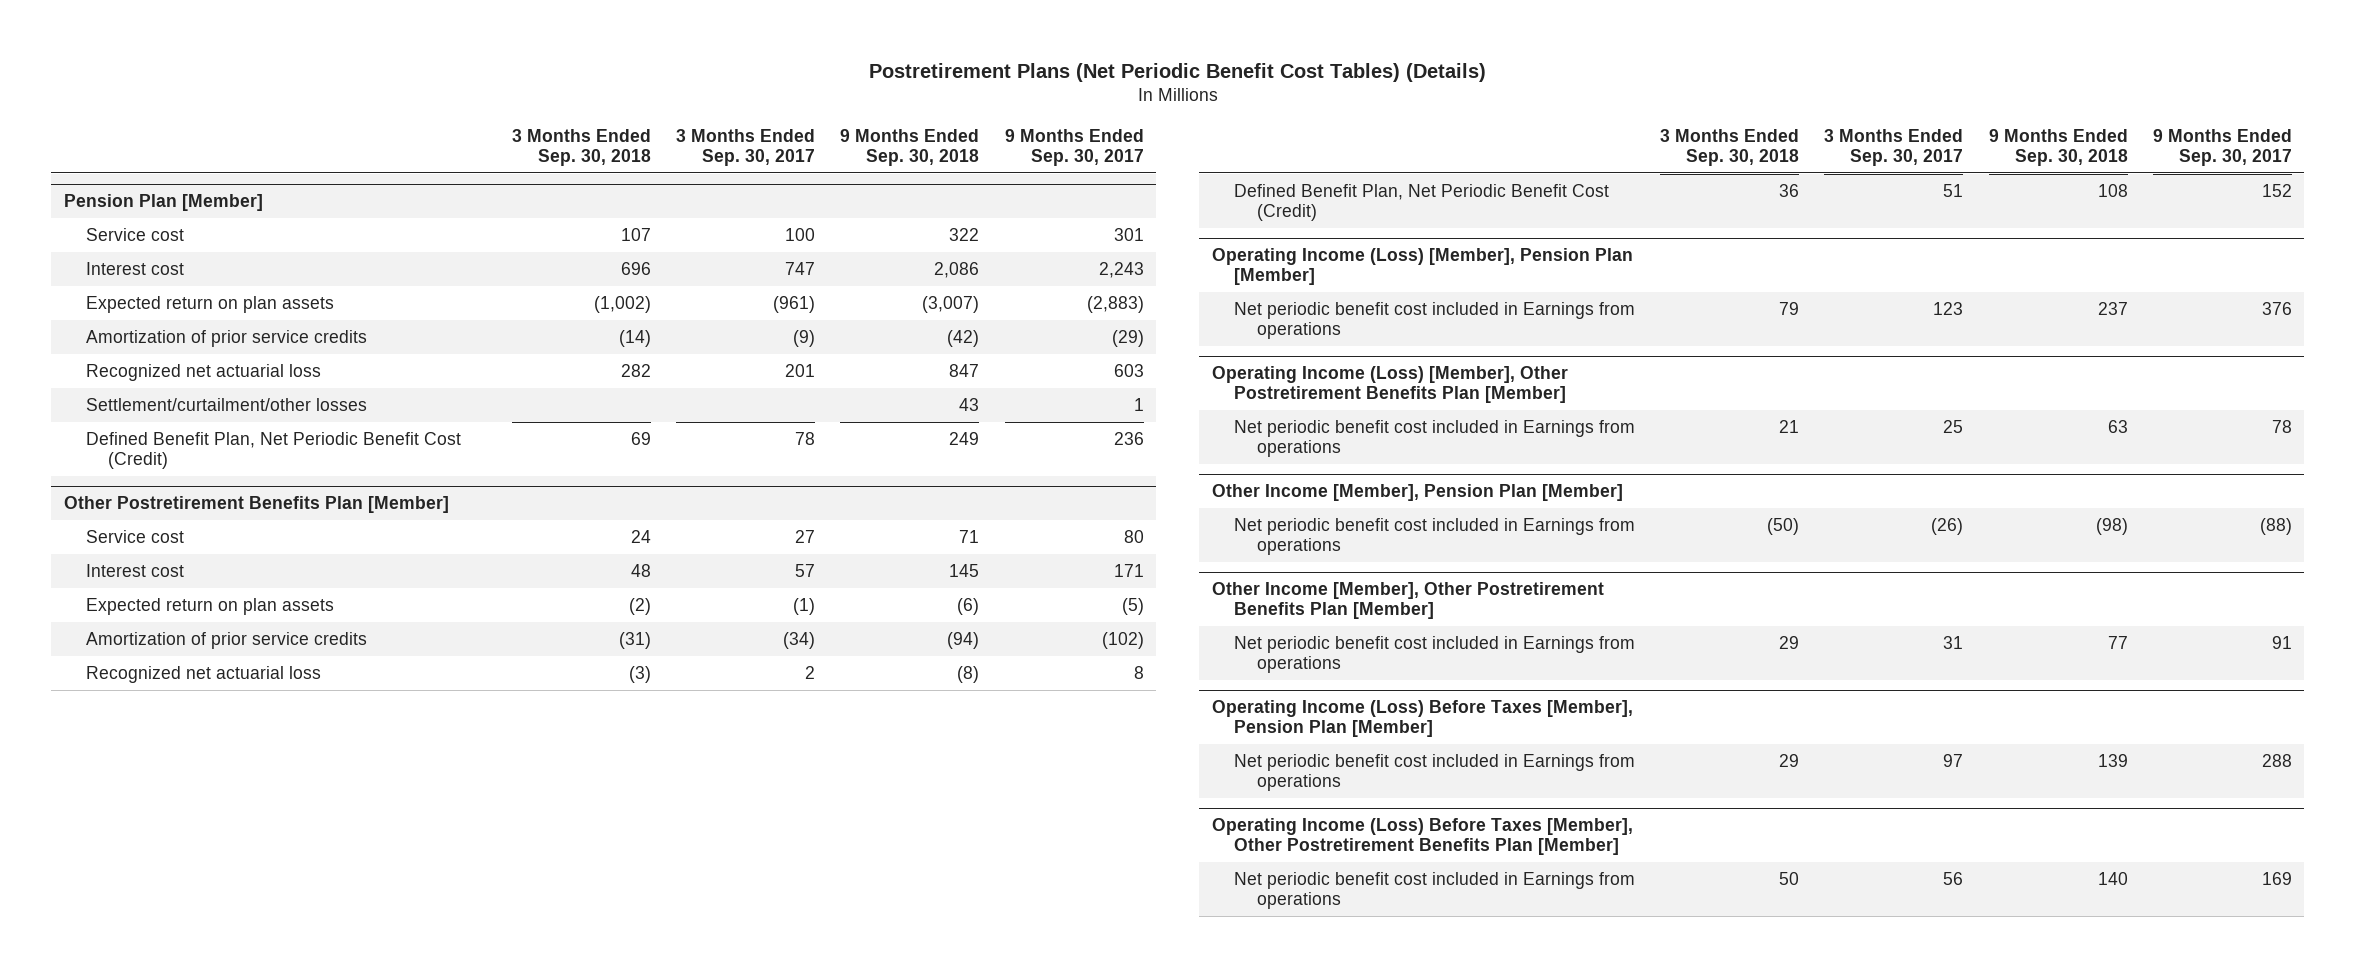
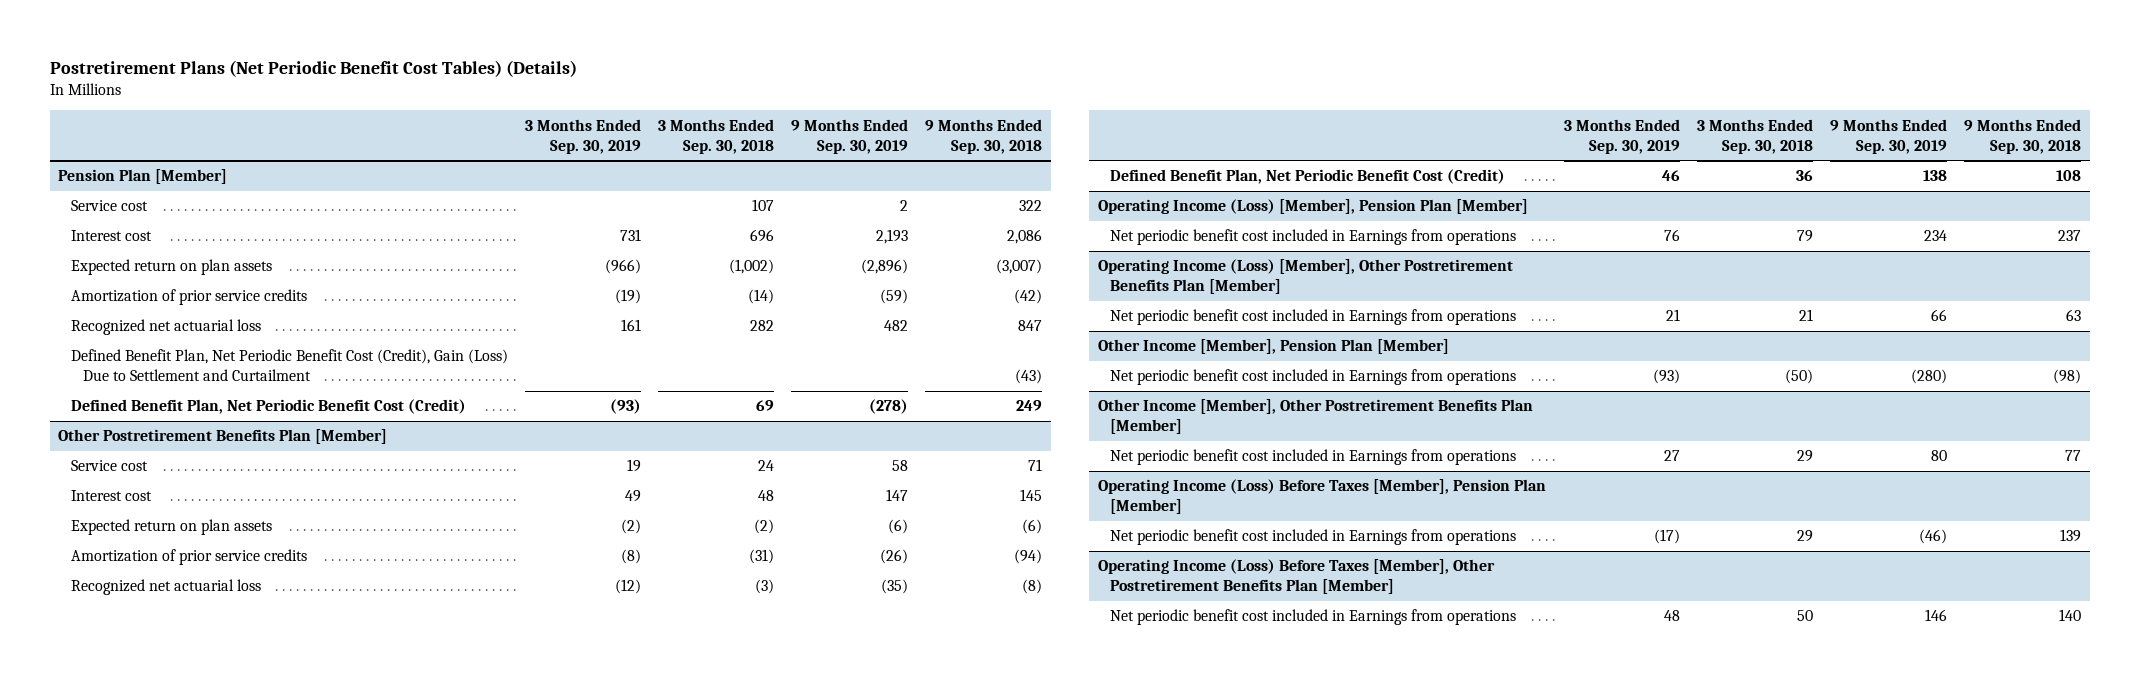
[676,128,816,166] 3 Months Ended Sep. 30, 2017 -> none
[1004,128,1144,166] 9 Months Ended Sep. 30, 2017 -> none
none -> [524,118,641,154] 3 Months Ended Sep. 30, 2019
none -> [790,118,908,154] 9 Months Ended Sep. 30, 2019
[86,397,368,411] Settlement/curtailment/other losses -> [70,349,508,382] Defined Benefit Plan, Net Periodic Benefit Cost (Credit), Gain (Loss) Due to Settlement and Curtailment
[959,397,980,411] 43 -> [1015,369,1043,385] (43)

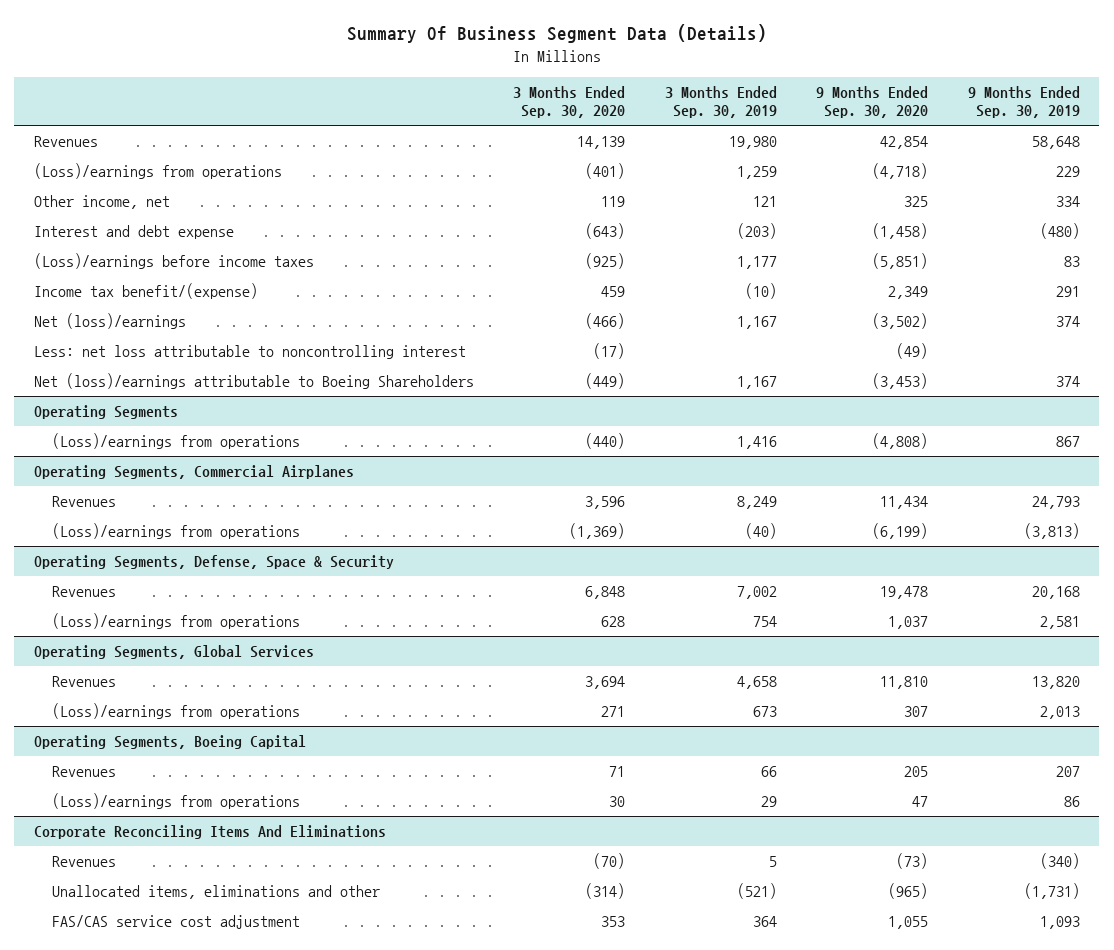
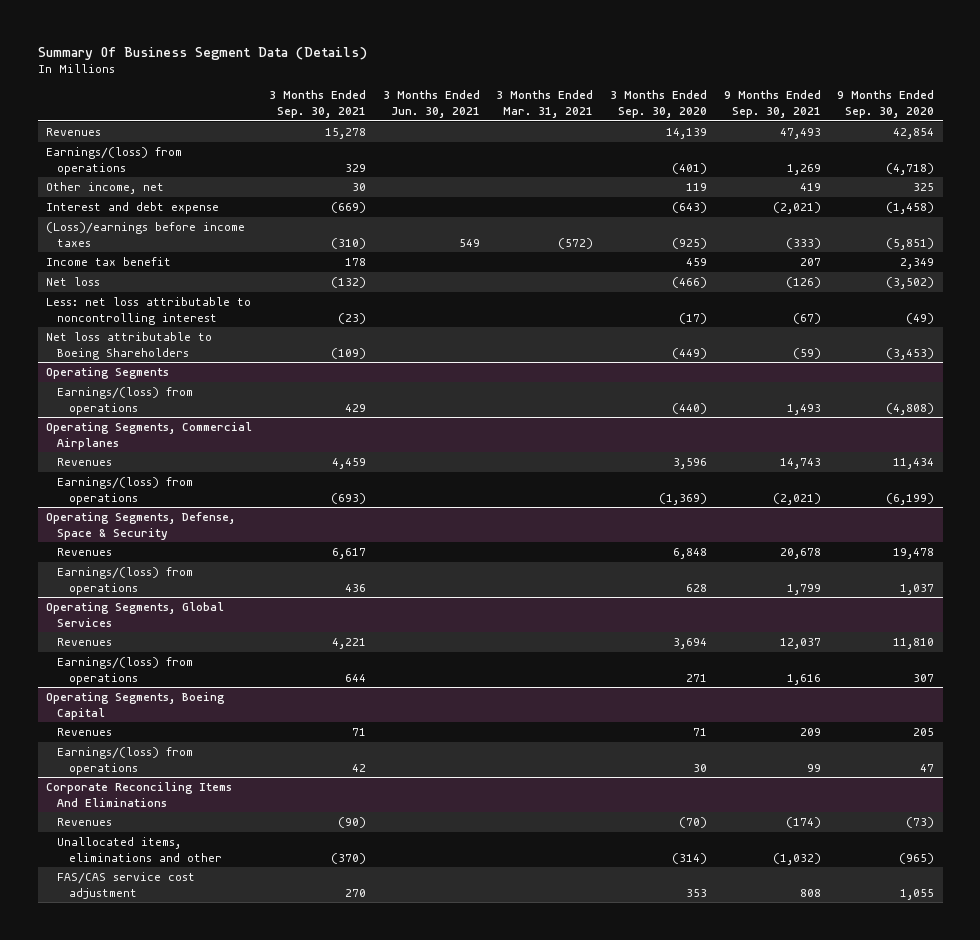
[664,85,777,119] 3 Months Ended Sep. 30, 2019 -> none
[967,85,1080,119] 9 Months Ended Sep. 30, 2019 -> none
none -> [268,90,366,118] 3 Months Ended Sep. 30, 2021
none -> [382,90,480,118] 3 Months Ended Jun. 30, 2021
none -> [496,90,594,118] 3 Months Ended Mar. 31, 2021
none -> [723,90,821,118] 9 Months Ended Sep. 30, 2021
[34,163,283,180] (Loss)/earnings from operations -> [46,147,183,175] Earnings/(loss) from operations
[34,283,259,300] Income tax benefit/(expense) -> [46,257,172,267] Income tax benefit
[34,313,187,330] Net (loss)/earnings -> [46,277,101,287] Net loss
[34,373,475,390] Net (loss)/earnings attributable to Boeing Shareholders -> [46,332,213,360] Net loss attributable to Boeing Shareholders
[52,433,301,450] (Loss)/earnings from operations -> [57,387,194,415] Earnings/(loss) from operations
[52,523,301,540] (Loss)/earnings from operations -> [57,477,194,505] Earnings/(loss) from operations
[52,613,301,630] (Loss)/earnings from operations -> [57,567,194,595] Earnings/(loss) from operations
[52,703,301,720] (Loss)/earnings from operations -> [57,657,194,685] Earnings/(loss) from operations
[52,793,301,810] (Loss)/earnings from operations -> [57,747,194,775] Earnings/(loss) from operations

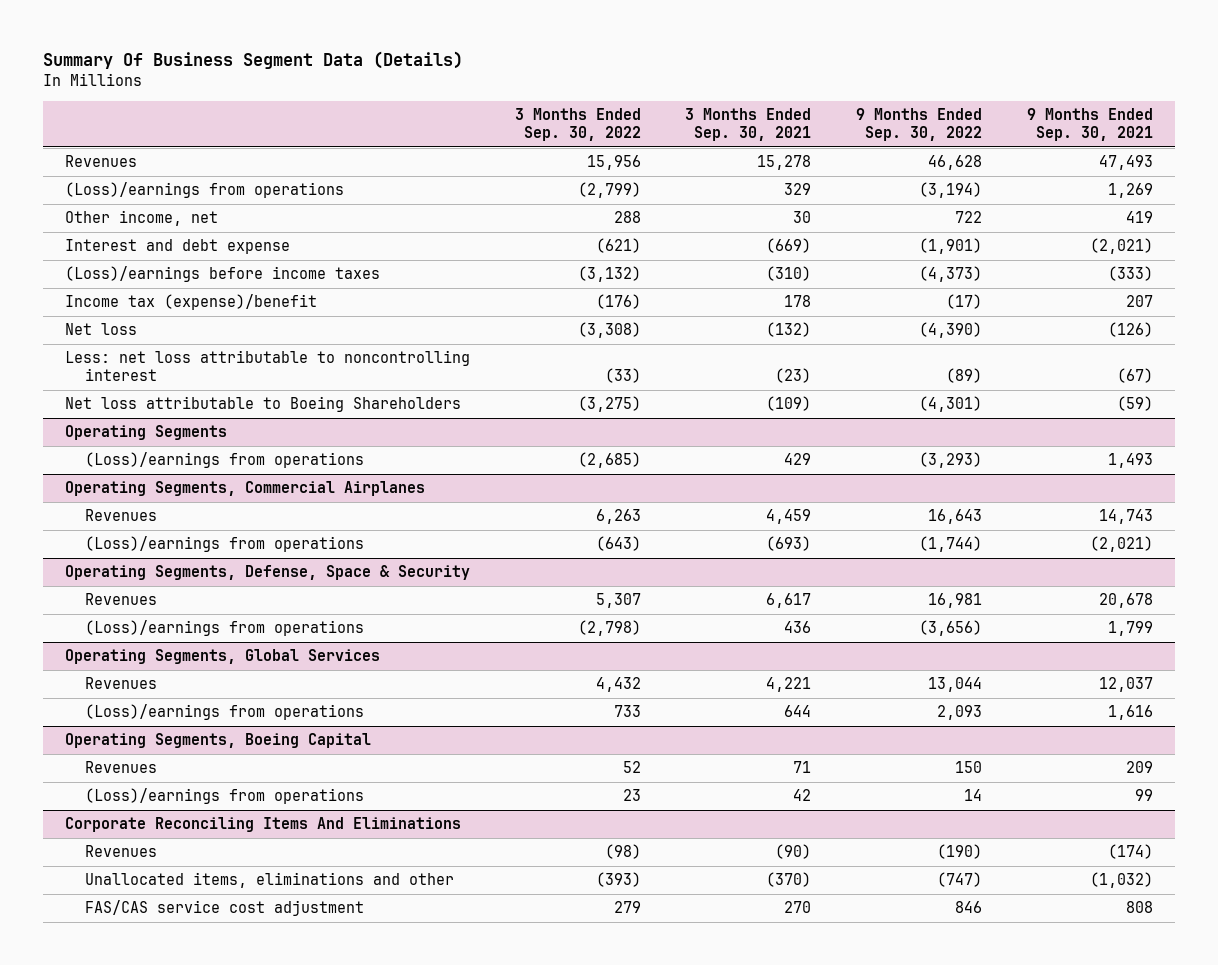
[382,90,480,118] 3 Months Ended Jun. 30, 2021 -> none
[496,90,594,118] 3 Months Ended Mar. 31, 2021 -> none
[609,90,707,118] 3 Months Ended Sep. 30, 2020 -> none
[837,90,935,118] 9 Months Ended Sep. 30, 2020 -> none
none -> [514,108,641,142] 3 Months Ended Sep. 30, 2022
none -> [856,108,983,142] 9 Months Ended Sep. 30, 2022
[46,147,183,175] Earnings/(loss) from operations -> [64,182,344,199] (Loss)/earnings from operations
[46,257,172,267] Income tax benefit -> [64,294,317,311] Income tax (expense)/benefit
[57,387,194,415] Earnings/(loss) from operations -> [84,452,364,469] (Loss)/earnings from operations
[57,477,194,505] Earnings/(loss) from operations -> [84,536,364,553] (Loss)/earnings from operations
[57,567,194,595] Earnings/(loss) from operations -> [84,620,364,637] (Loss)/earnings from operations
[57,657,194,685] Earnings/(loss) from operations -> [84,704,364,721] (Loss)/earnings from operations
[57,747,194,775] Earnings/(loss) from operations -> [84,788,364,805] (Loss)/earnings from operations

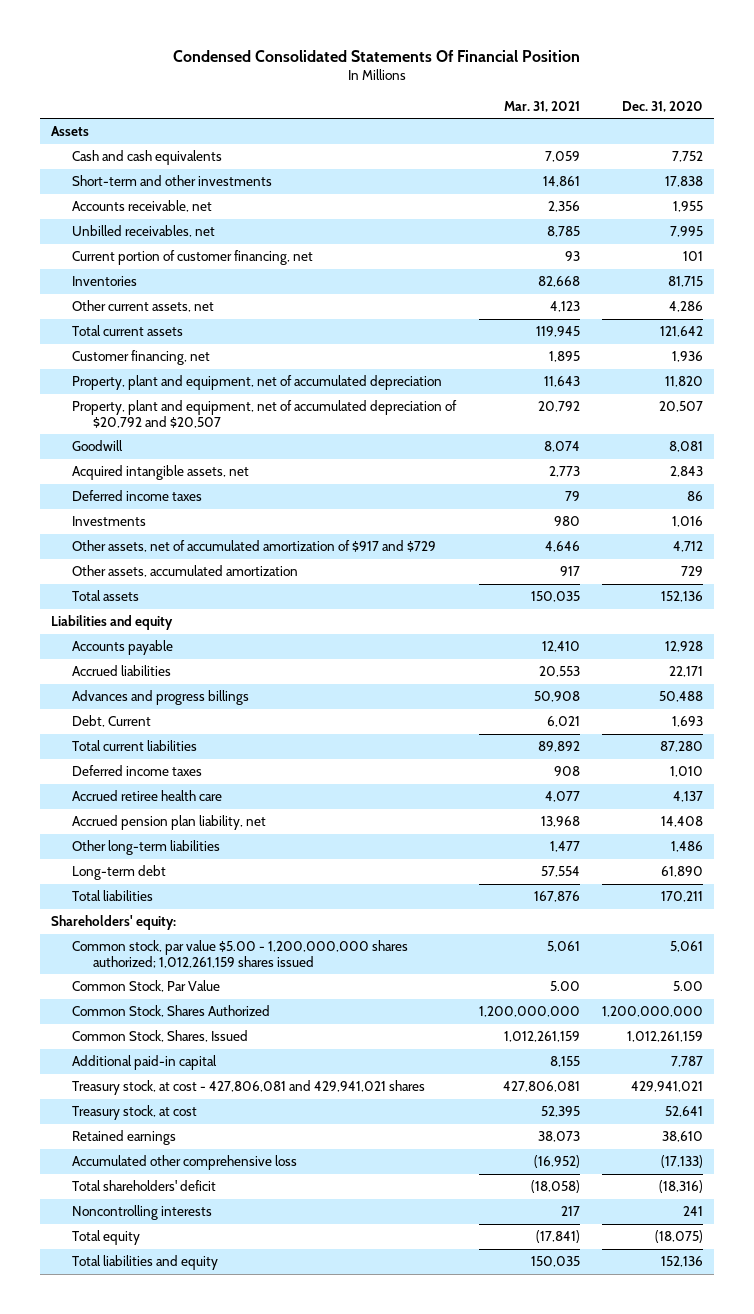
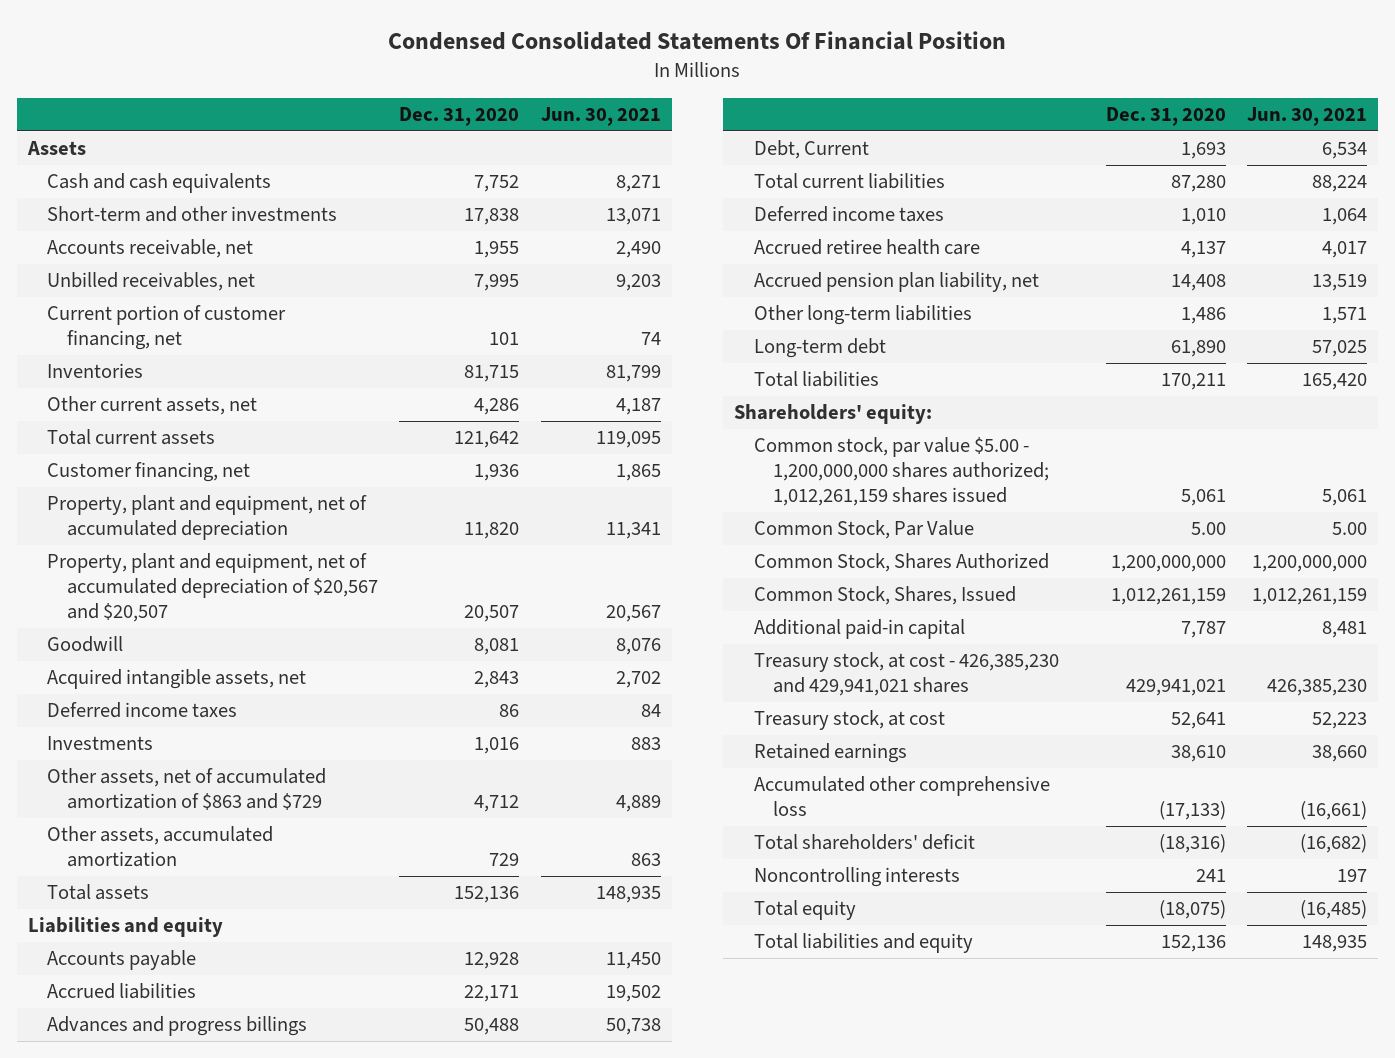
[503,100,580,112] Mar. 31, 2021 -> none
none -> [540,107,661,127] Jun. 30, 2021
[72,400,458,429] Property, plant and equipment, net of accumulated depreciation of $20,792 and $20,507 -> [47,553,378,622] Property, plant and equipment, net of accumulated depreciation of $20,567 and $20,507
[72,540,437,553] Other assets, net of accumulated amortization of $917 and $729 -> [47,768,327,811] Other assets, net of accumulated amortization of $863 and $729
[72,1080,426,1096] Treasury stock, at cost - 427,806,081 and 429,941,021 shares -> [753,652,1059,697] Treasury stock, at cost - 426,385,230 and 429,941,021 shares

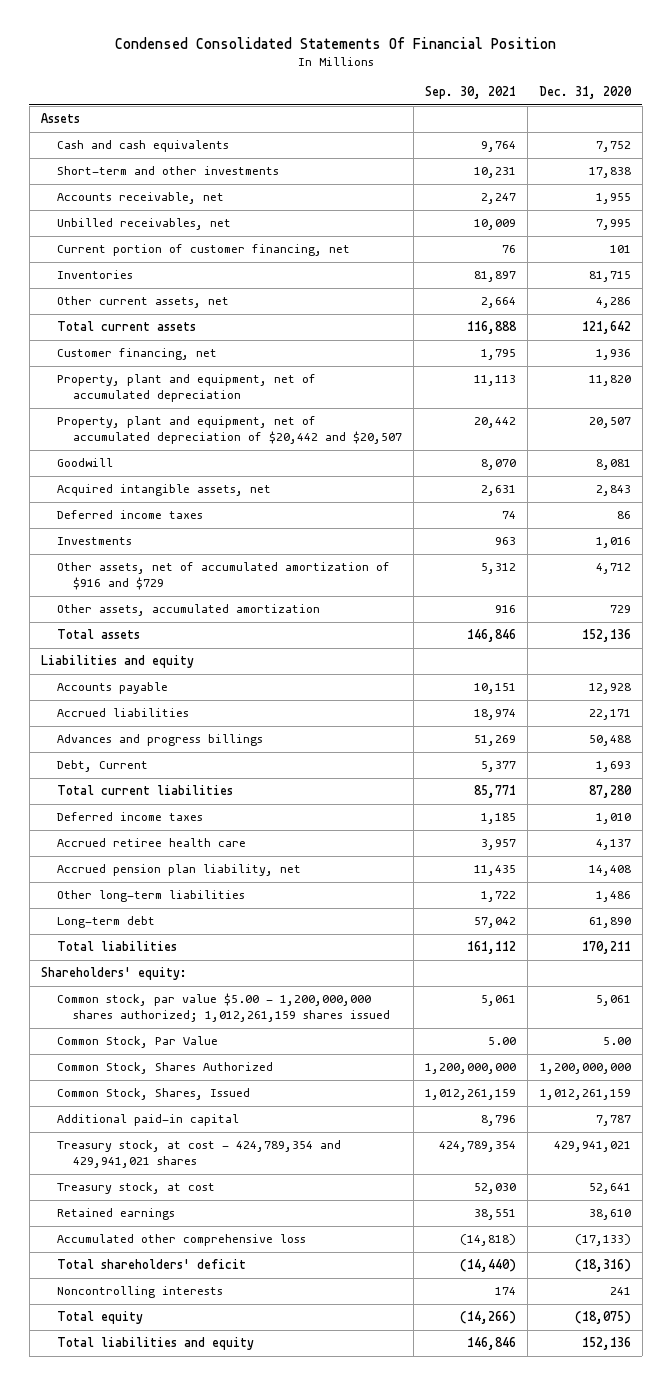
[540,107,661,127] Jun. 30, 2021 -> none
none -> [425,86,517,100] Sep. 30, 2021
[47,553,378,622] Property, plant and equipment, net of accumulated depreciation of $20,567 and $20,507 -> [57,416,403,445] Property, plant and equipment, net of accumulated depreciation of $20,442 and $20,507
[47,768,327,811] Other assets, net of accumulated amortization of $863 and $729 -> [57,562,391,591] Other assets, net of accumulated amortization of $916 and $729
[753,652,1059,697] Treasury stock, at cost - 426,385,230 and 429,941,021 shares -> [57,1140,342,1169] Treasury stock, at cost - 424,789,354 and 429,941,021 shares

